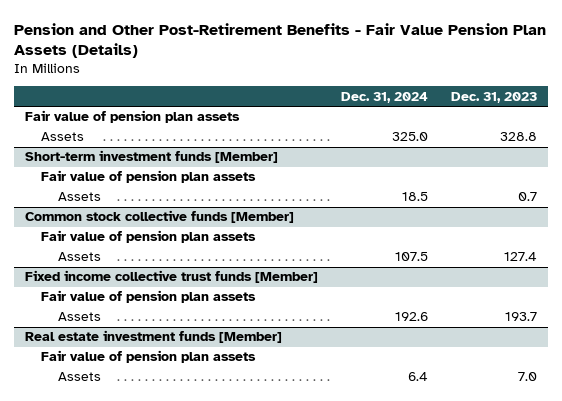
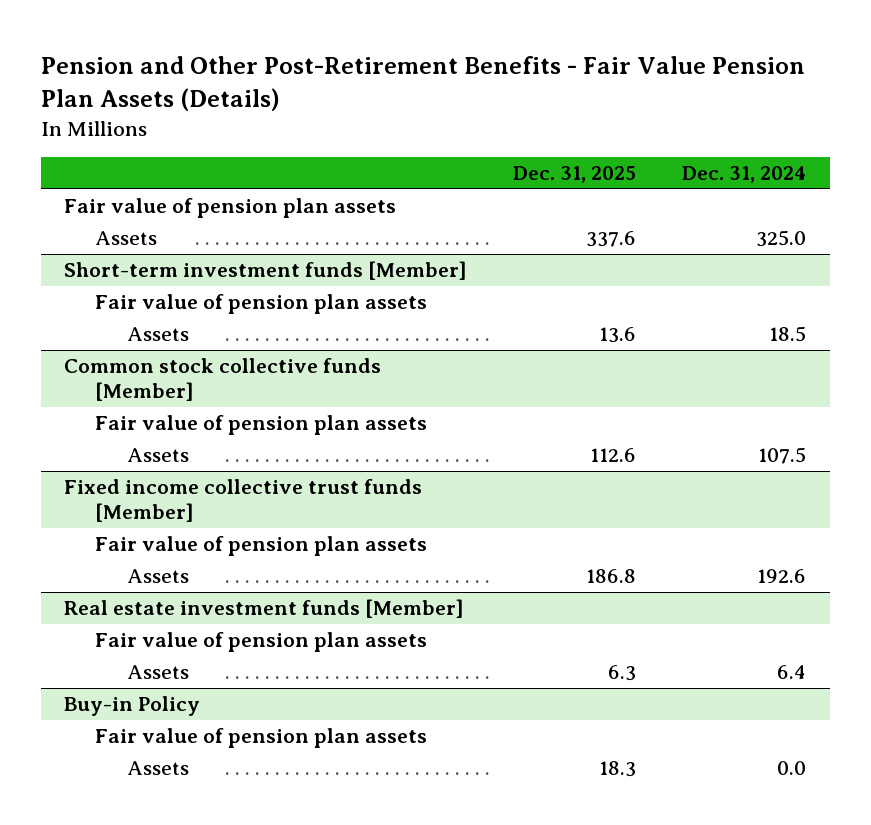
[450,91,537,103] Dec. 31, 2023 -> none
none -> [513,166,637,184] Dec. 31, 2025
none -> [64,696,201,717] Buy-in Policy
none -> [95,728,428,749] Fair value of pension plan assets
none -> [126,761,189,776] Assets

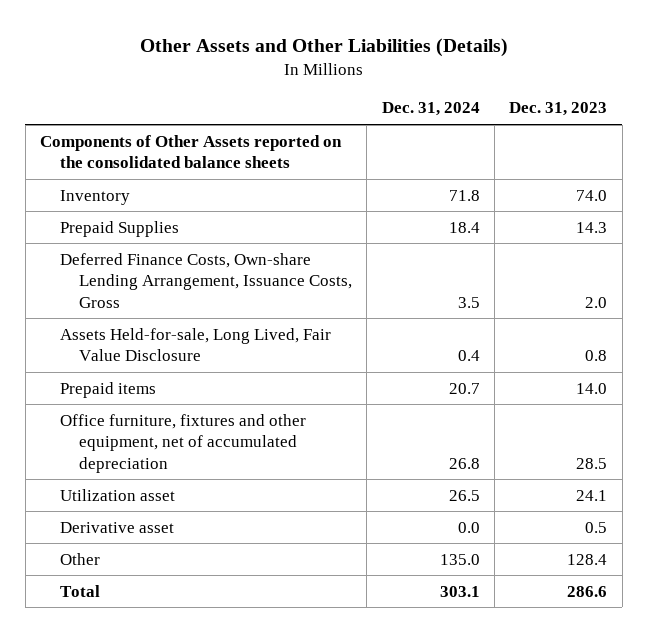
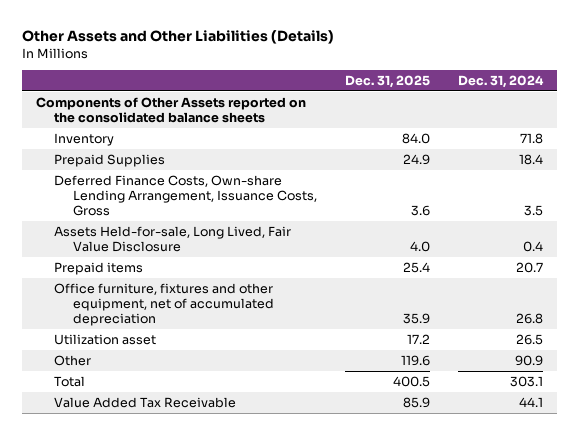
[509,102,608,117] Dec. 31, 2023 -> none
none -> [344,74,430,88] Dec. 31, 2025
[59,521,174,533] Derivative asset -> none
[439,553,480,565] 135.0 -> [514,354,543,366] 90.9
none -> [54,396,237,408] Value Added Tax Receivable

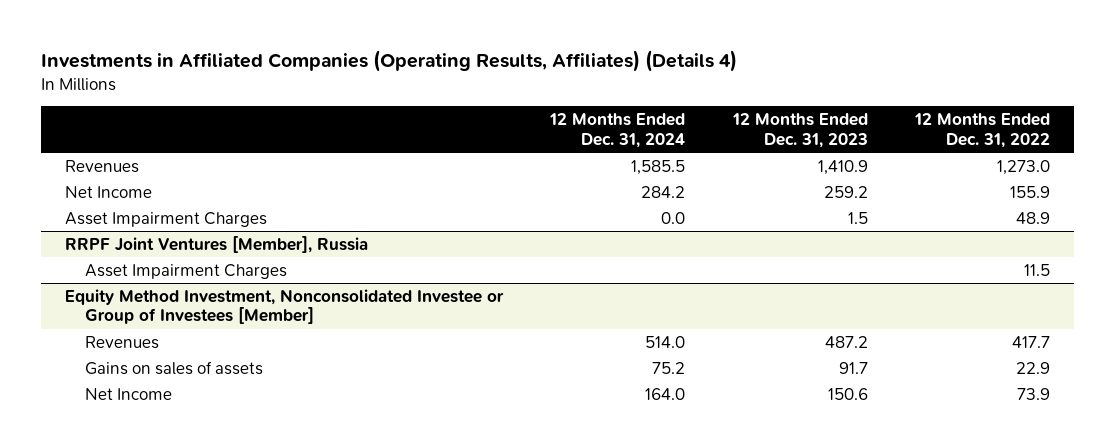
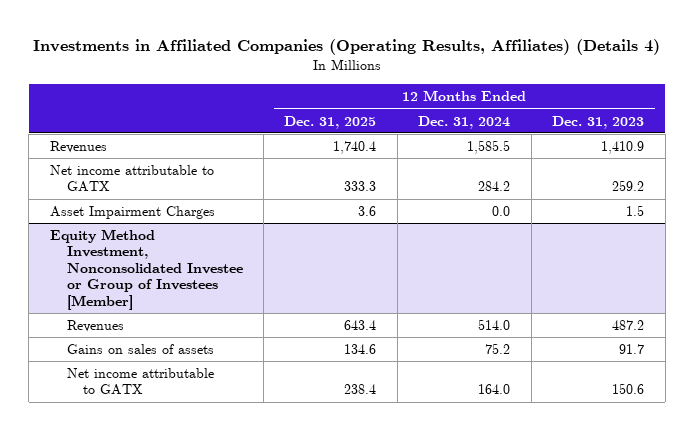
[914,113,1051,148] 12 Months Ended Dec. 31, 2022 -> none
none -> [284,115,377,129] Dec. 31, 2025
[64,185,152,198] Net Income -> [49,165,214,193] Net income attributable to GATX
[64,235,368,253] RRPF Joint Ventures [Member], Russia -> none
[84,263,287,279] Asset Impairment Charges -> none
[84,387,172,400] Net Income -> [66,368,214,396] Net income attributable to GATX

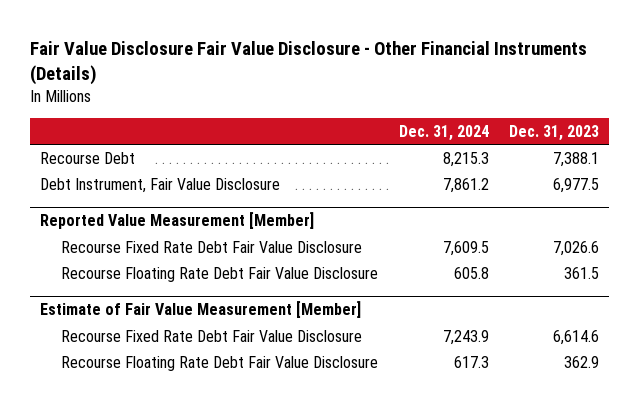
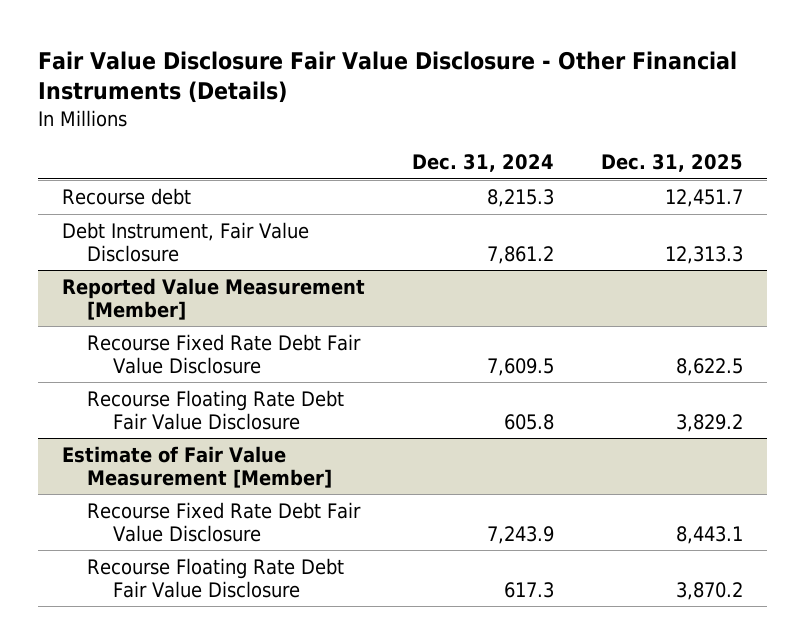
[509,124,600,141] Dec. 31, 2023 -> none
none -> [601,154,744,173] Dec. 31, 2025
[40,151,136,164] Recourse Debt -> [61,187,191,205] Recourse debt

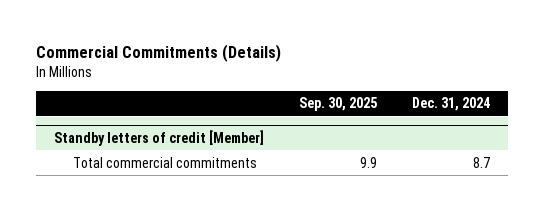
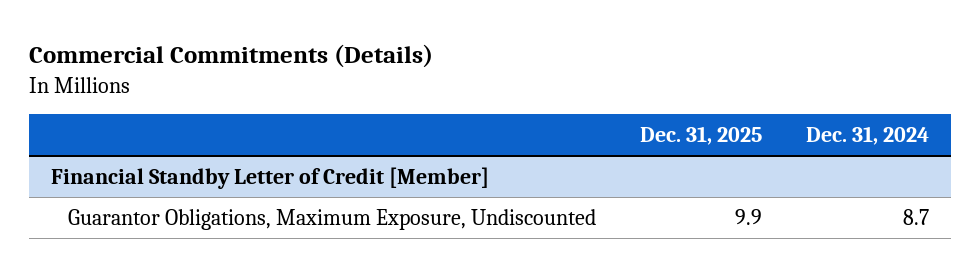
[298,97,377,112] Sep. 30, 2025 -> none
none -> [640,126,763,146] Dec. 31, 2025
[53,129,264,146] Standby letters of credit [Member] -> [51,166,490,189] Financial Standby Letter of Credit [Member]
[73,156,258,168] Total commercial commitments -> [68,208,597,230] Guarantor Obligations, Maximum Exposure, Undiscounted

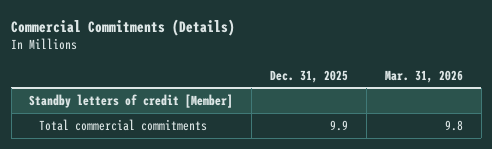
[805,126,929,146] Dec. 31, 2024 -> none
none -> [384,69,463,83] Mar. 31, 2026
[51,166,490,189] Financial Standby Letter of Credit [Member] -> [29,94,234,109] Standby letters of credit [Member]
[68,208,597,230] Guarantor Obligations, Maximum Exposure, Undiscounted -> [39,119,208,132] Total commercial commitments

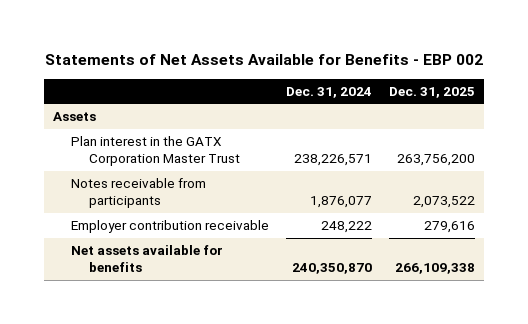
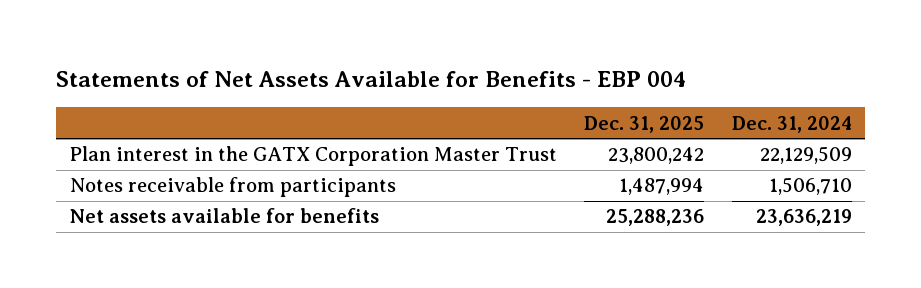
[45,54,484,66] Statements of Net Assets Available for Benefits - EBP 002 -> [55,71,686,88] Statements of Net Assets Available for Benefits - EBP 004
[52,112,96,122] Assets -> none
[70,220,269,234] Employer contribution receivable -> none
[294,154,373,167] 238,226,571 -> [759,146,852,165] 22,129,509
[397,154,476,167] 263,756,200 -> [608,147,705,165] 23,800,242
[310,196,373,209] 1,876,077 -> [768,177,852,196] 1,506,710
[413,196,476,209] 2,073,522 -> [619,178,705,196] 1,487,994
[292,263,373,275] 240,350,870 -> [755,209,852,227] 23,636,219
[395,263,476,275] 266,109,338 -> [606,209,705,227] 25,288,236

